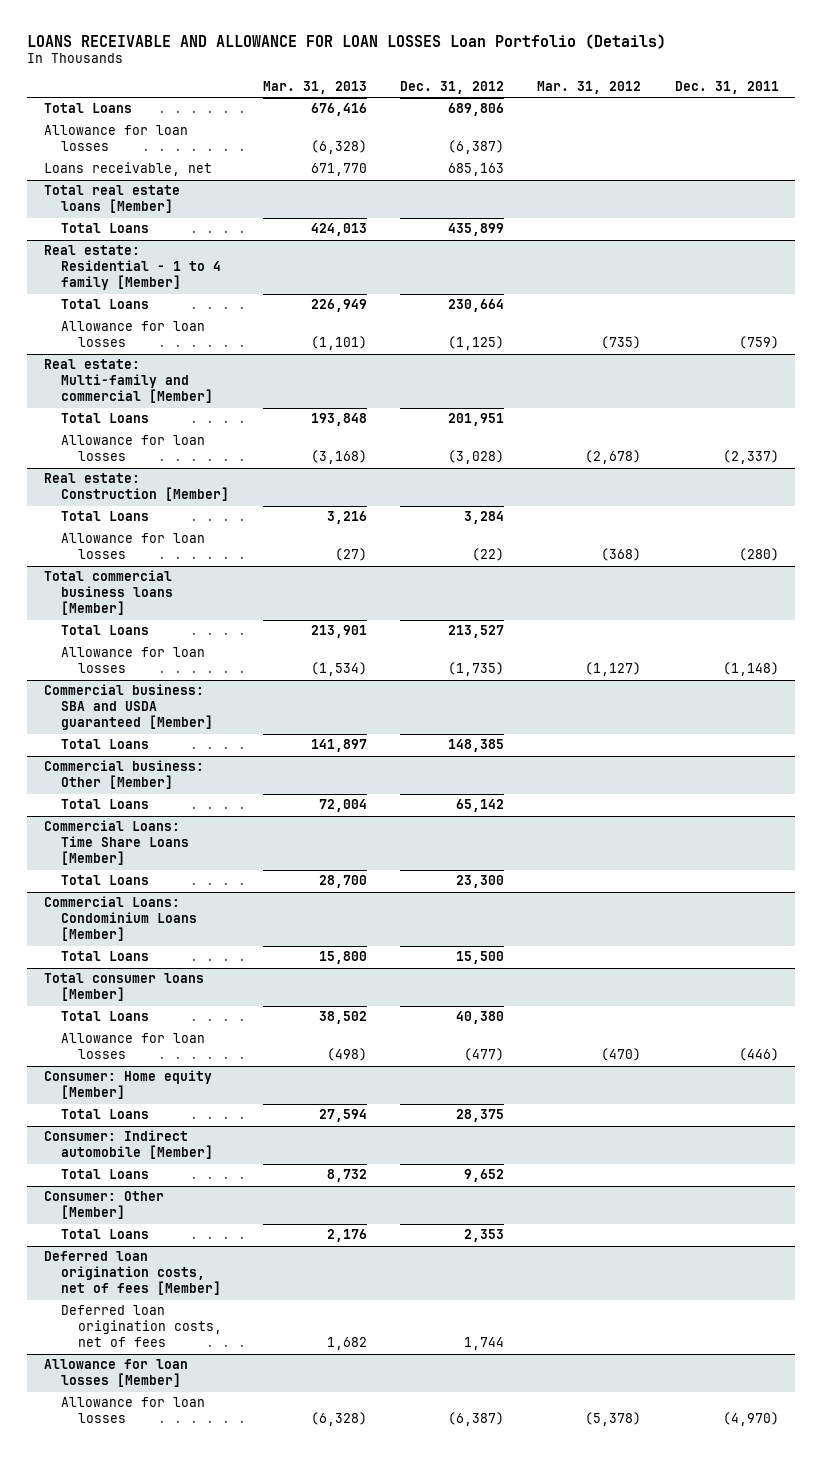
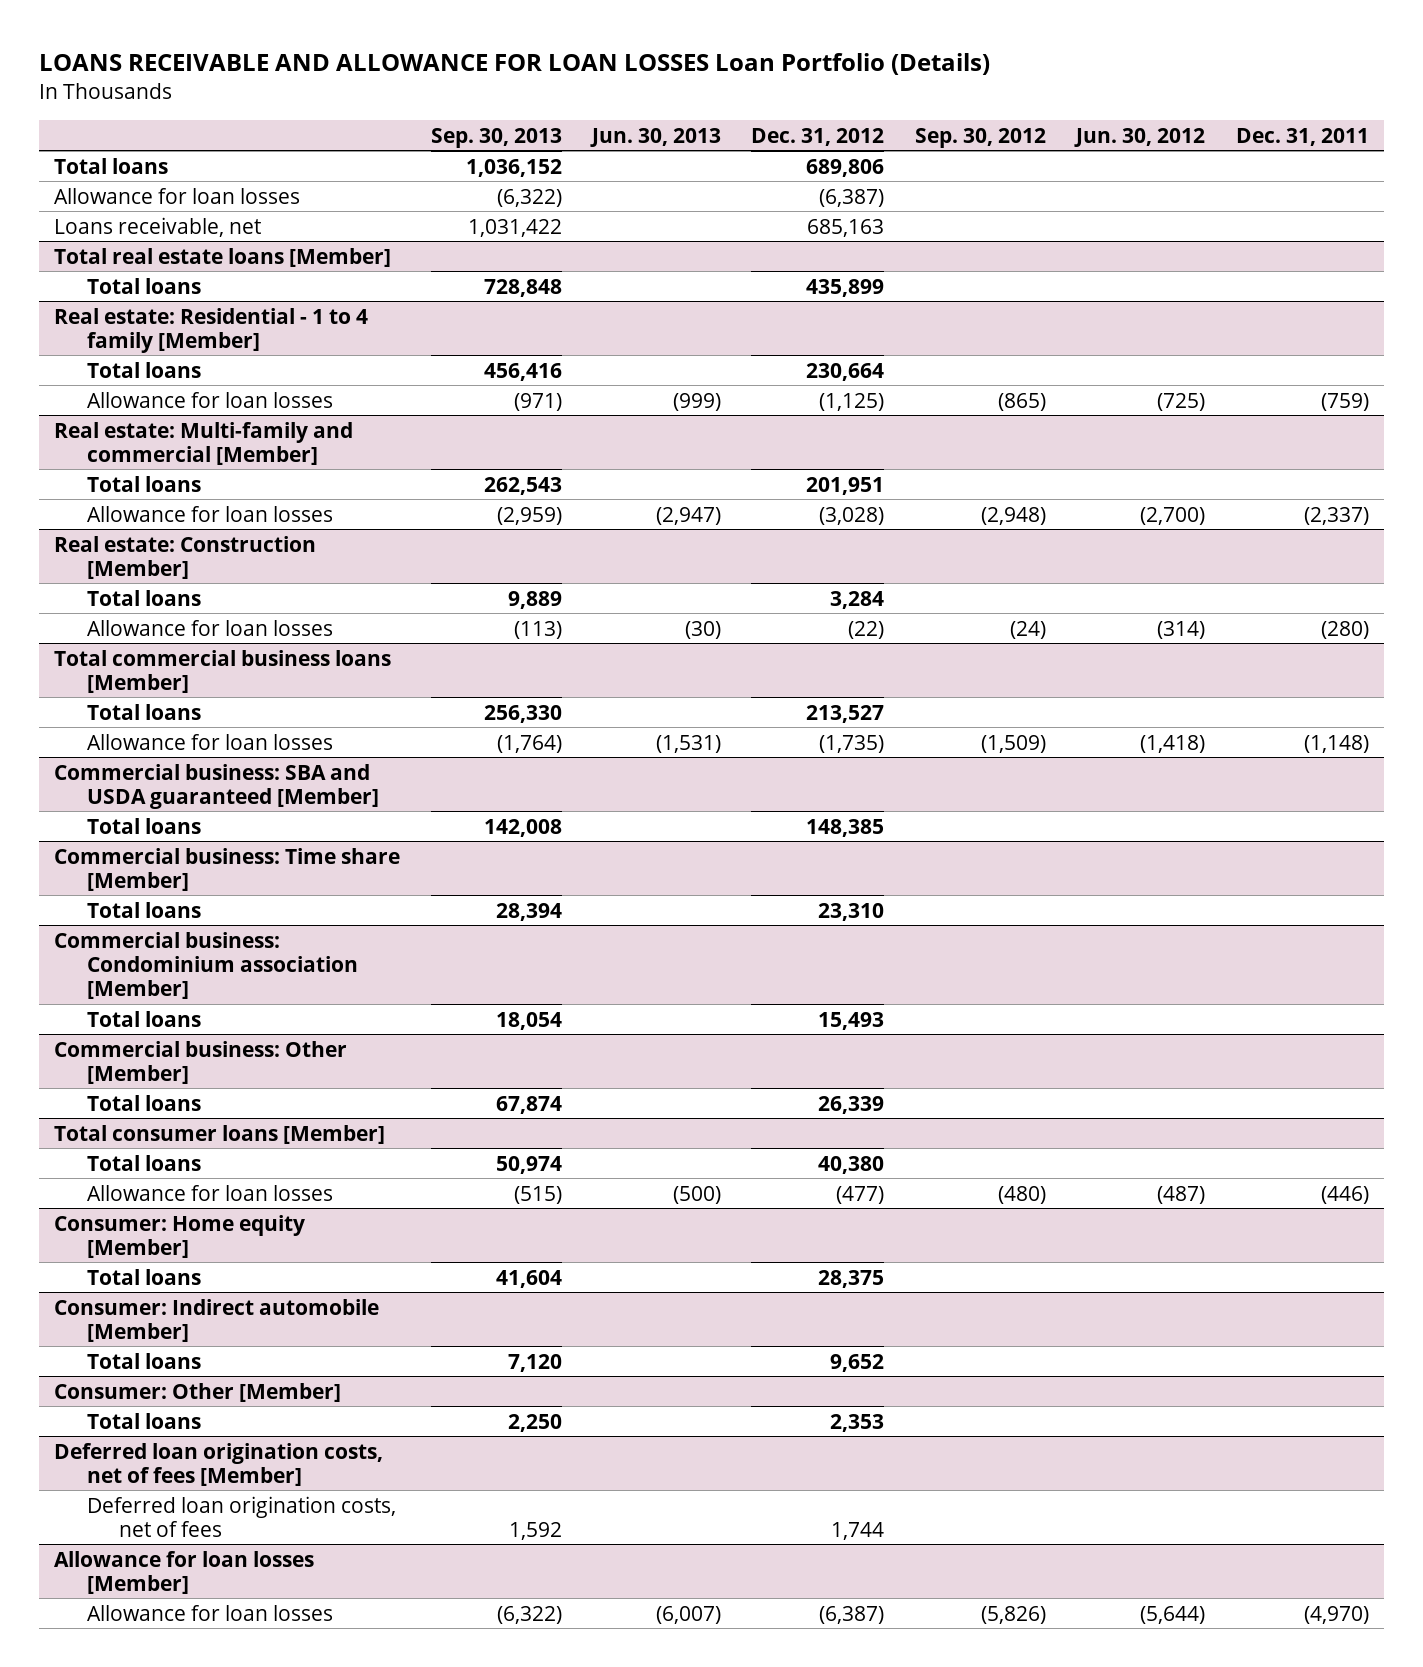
[262,81,367,95] Mar. 31, 2013 -> none
[537,81,642,95] Mar. 31, 2012 -> none
none -> [430,127,562,148] Sep. 30, 2013
none -> [590,127,722,147] Jun. 30, 2013
none -> [914,127,1046,148] Sep. 30, 2012
none -> [1074,127,1206,147] Jun. 30, 2012
[44,103,133,114] Total Loans -> [54,157,169,174] Total loans
[61,223,150,234] Total Loans -> [86,277,201,294] Total loans
[61,299,150,310] Total Loans -> [86,361,201,378] Total loans
[61,413,150,424] Total Loans -> [86,475,201,492] Total loans
[61,511,150,522] Total Loans -> [86,589,201,606] Total loans
[61,625,150,636] Total Loans -> [86,703,201,720] Total loans
[61,739,150,750] Total Loans -> [86,817,201,834] Total loans
none -> [54,847,401,891] Commercial business: Time share [Member]
none -> [86,901,201,918] Total loans
none -> [54,931,358,999] Commercial business: Condominium association [Member]
none -> [86,1010,201,1027] Total loans
[44,820,190,866] Commercial Loans: Time Share Loans [Member] -> none
[61,875,150,886] Total Loans -> none
[44,896,198,942] Commercial Loans: Condominium Loans [Member] -> none
[61,951,150,962] Total Loans -> none
[61,799,150,810] Total Loans -> [86,1094,201,1111] Total loans
[456,799,505,813] 65,142 -> [818,1095,885,1114] 26,339
[61,1011,150,1022] Total Loans -> [86,1154,201,1171] Total loans
[61,1109,150,1120] Total Loans -> [86,1268,201,1285] Total loans
[61,1169,150,1180] Total Loans -> [86,1352,201,1369] Total loans
[61,1229,150,1240] Total Loans -> [86,1412,201,1429] Total loans

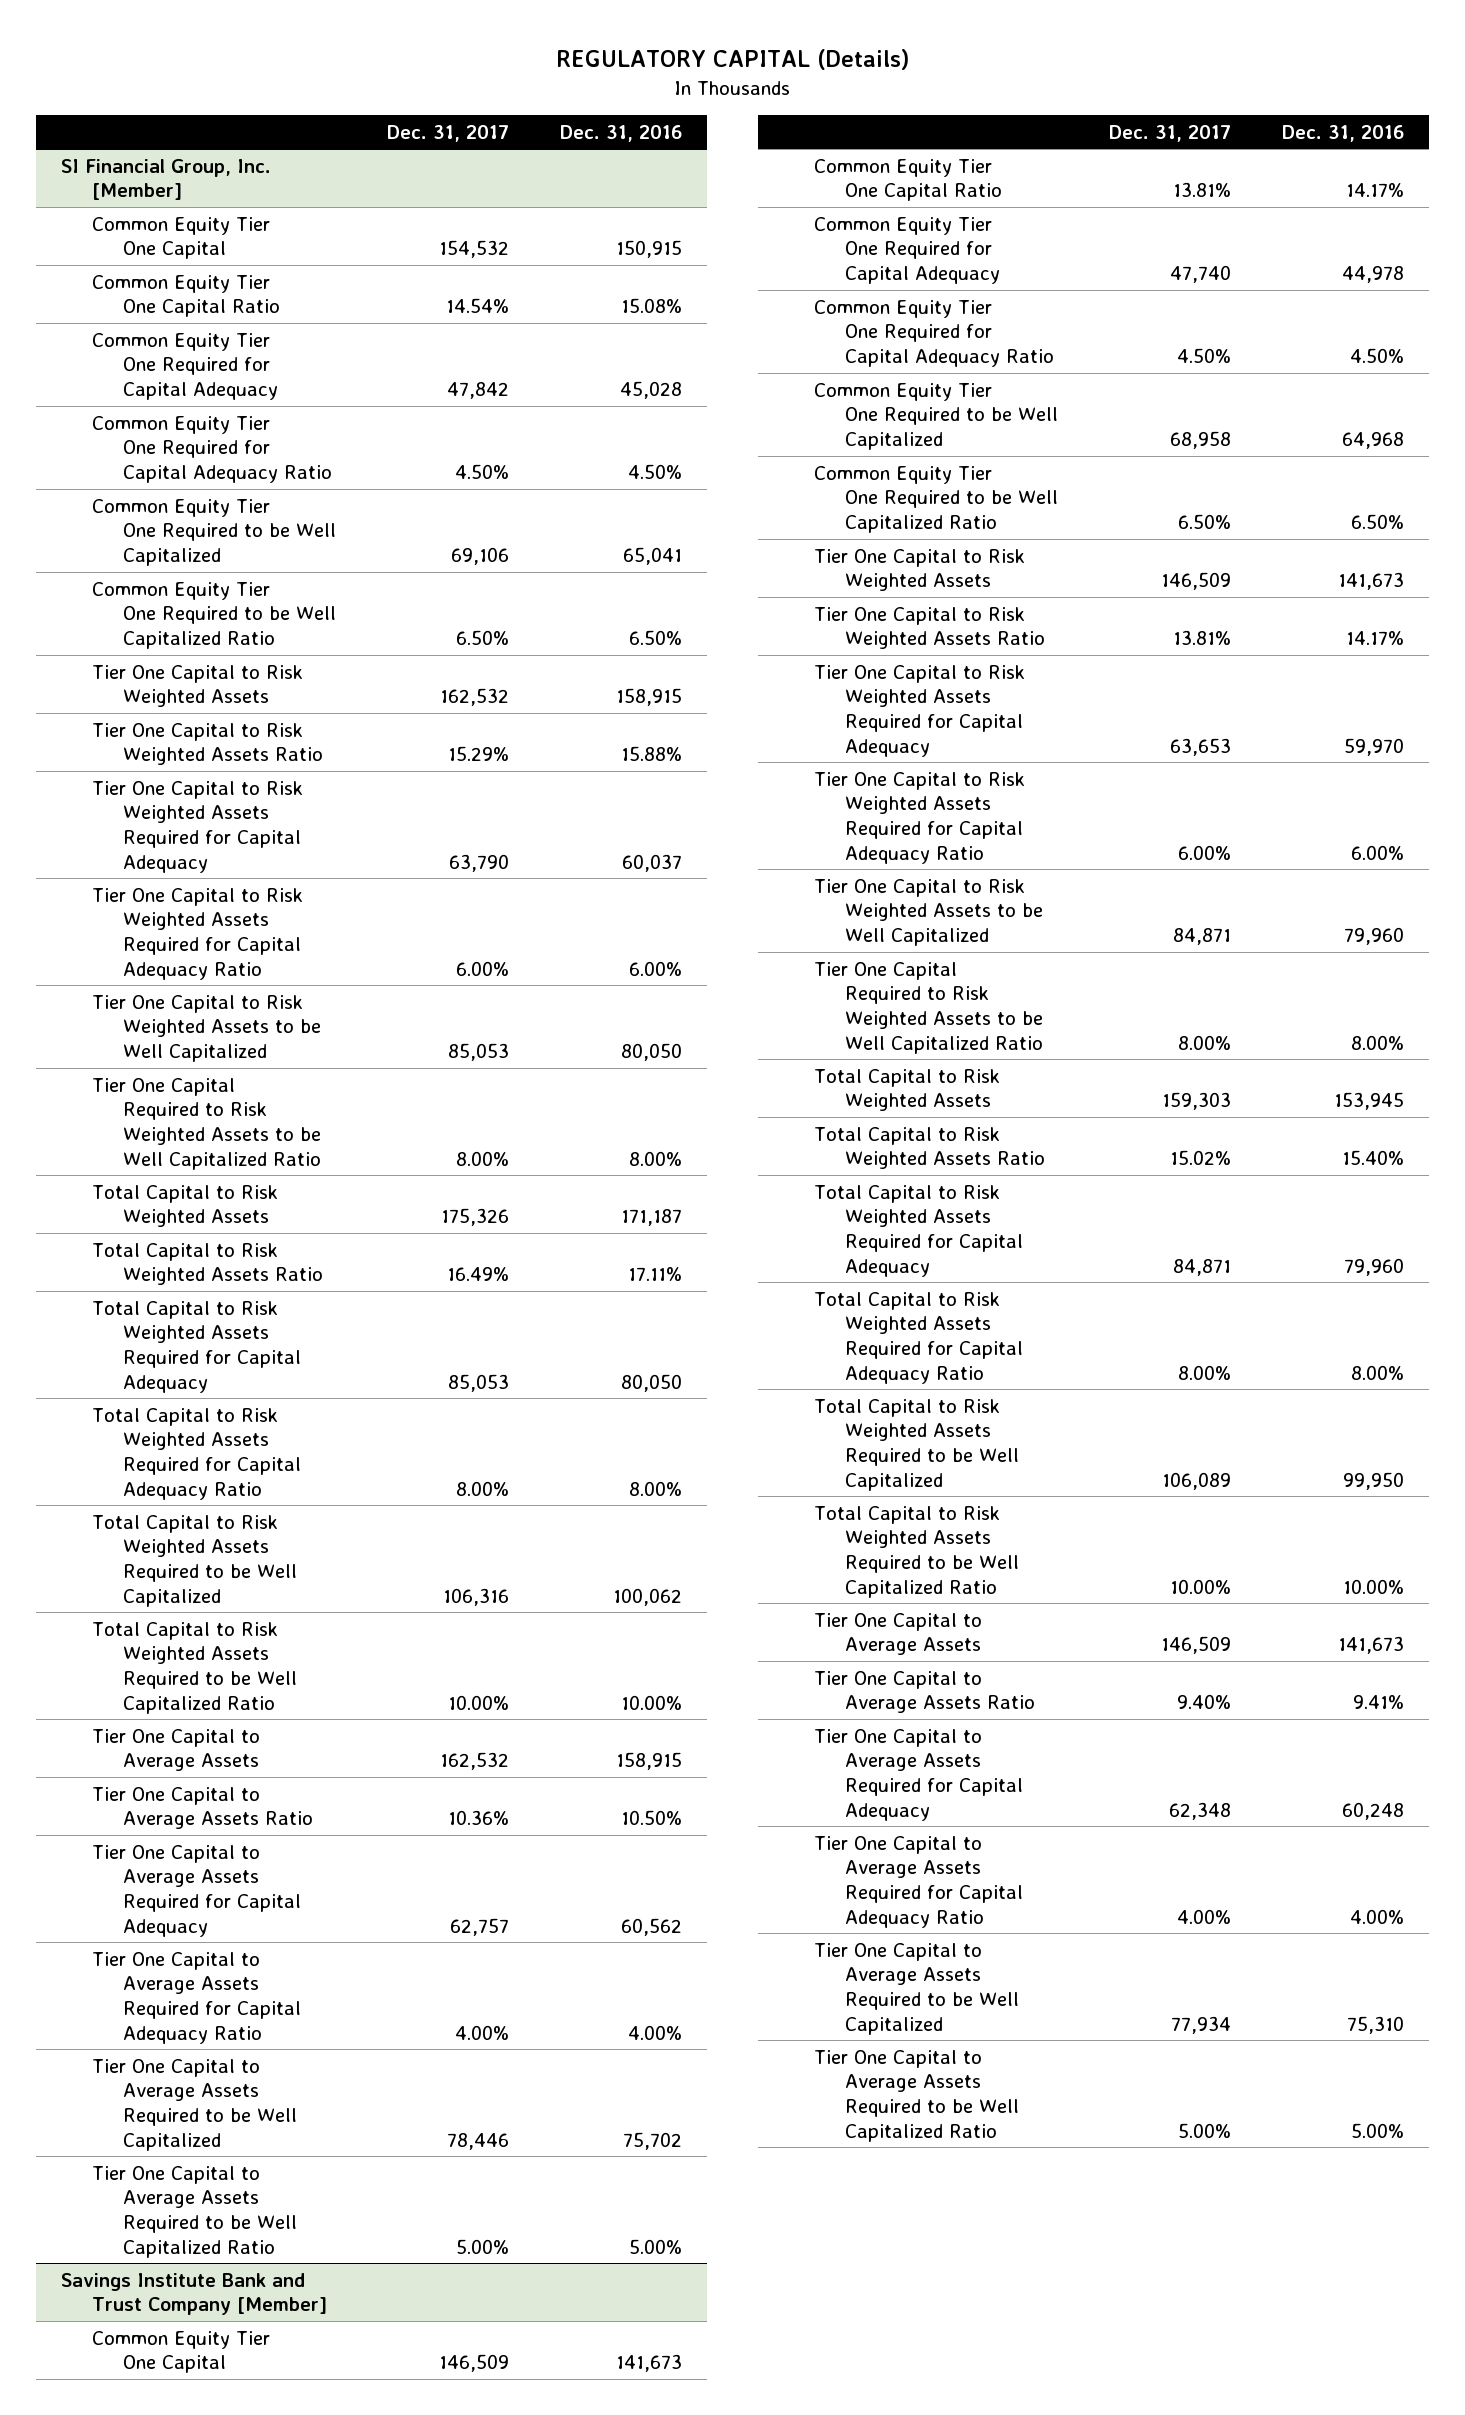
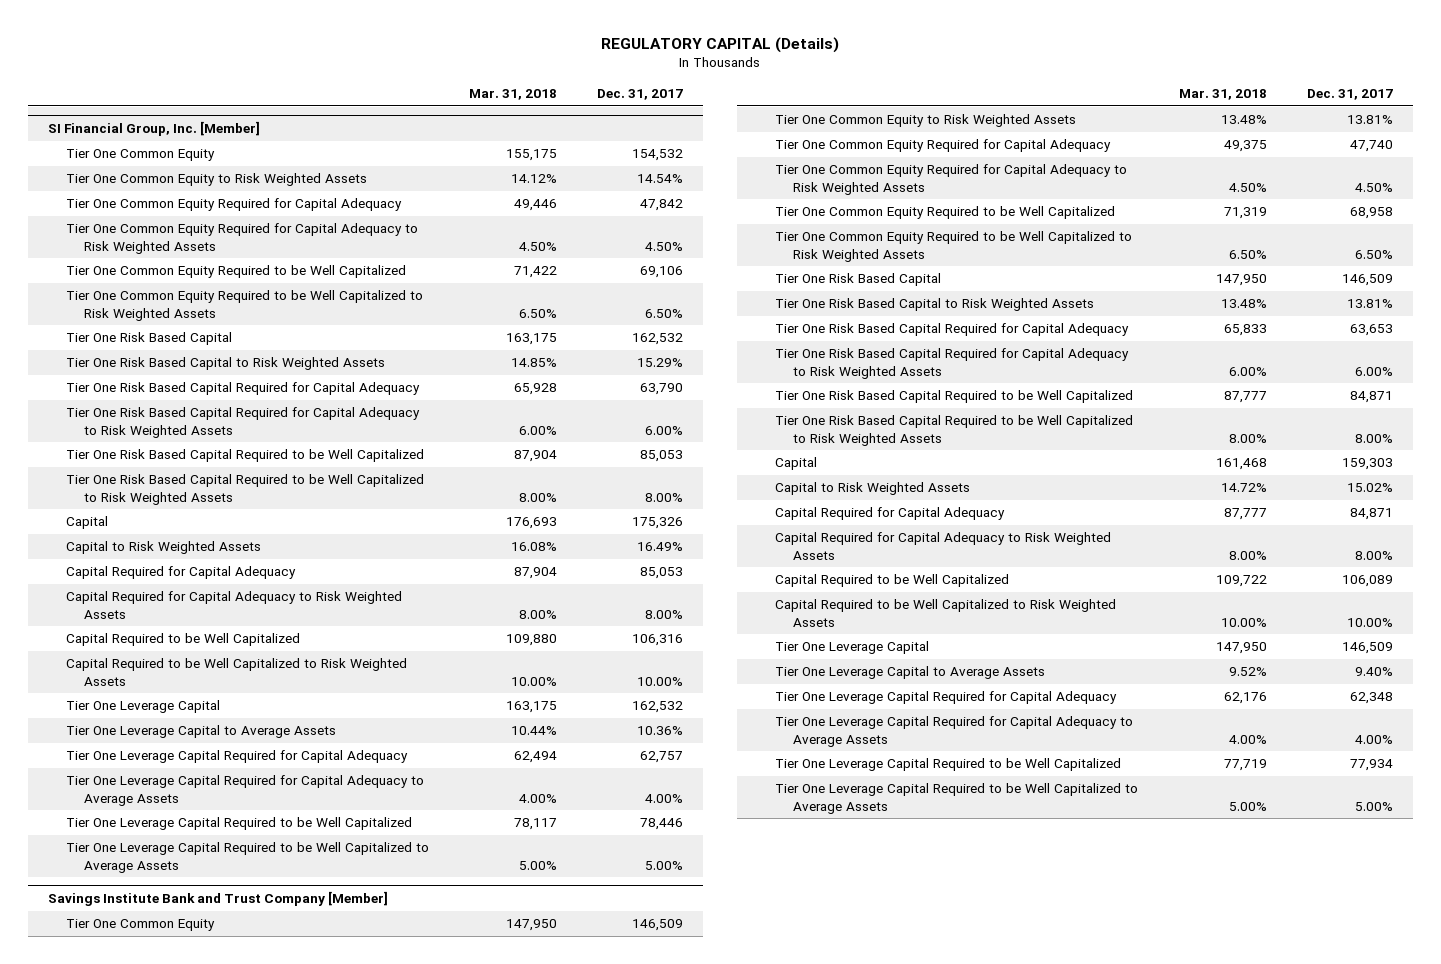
[559,124,682,142] Dec. 31, 2016 -> none
none -> [468,89,557,101] Mar. 31, 2018
[92,216,271,260] Common Equity Tier One Capital -> [65,149,215,162] Tier One Common Equity
[92,274,281,318] Common Equity Tier One Capital Ratio -> [65,173,367,187] Tier One Common Equity to Risk Weighted Assets
[92,332,279,400] Common Equity Tier One Required for Capital Adequacy -> [65,198,402,212] Tier One Common Equity Required for Capital Adequacy
[92,415,333,483] Common Equity Tier One Required for Capital Adequacy Ratio -> [65,223,418,254] Tier One Common Equity Required for Capital Adequacy to Risk Weighted Assets
[92,498,337,566] Common Equity Tier One Required to be Well Capitalized -> [65,265,406,279] Tier One Common Equity Required to be Well Capitalized
[92,581,337,649] Common Equity Tier One Required to be Well Capitalized Ratio -> [65,290,423,321] Tier One Common Equity Required to be Well Capitalized to Risk Weighted Assets
[92,664,304,708] Tier One Capital to Risk Weighted Assets -> [65,332,232,346] Tier One Risk Based Capital
[92,722,324,766] Tier One Capital to Risk Weighted Assets Ratio -> [65,357,385,371] Tier One Risk Based Capital to Risk Weighted Assets
[92,780,304,873] Tier One Capital to Risk Weighted Assets Required for Capital Adequacy -> [65,382,420,396] Tier One Risk Based Capital Required for Capital Adequacy
[92,887,304,980] Tier One Capital to Risk Weighted Assets Required for Capital Adequacy Ratio -> [65,407,420,438] Tier One Risk Based Capital Required for Capital Adequacy to Risk Weighted Assets
[92,994,322,1062] Tier One Capital to Risk Weighted Assets to be Well Capitalized -> [65,449,424,463] Tier One Risk Based Capital Required to be Well Capitalized
[92,1077,322,1170] Tier One Capital Required to Risk Weighted Assets to be Well Capitalized Ratio -> [65,474,424,505] Tier One Risk Based Capital Required to be Well Capitalized to Risk Weighted Assets
[92,1184,279,1228] Total Capital to Risk Weighted Assets -> [65,516,108,530] Capital
[92,1242,324,1286] Total Capital to Risk Weighted Assets Ratio -> [65,541,261,555] Capital to Risk Weighted Assets
[92,1300,302,1393] Total Capital to Risk Weighted Assets Required for Capital Adequacy -> [65,566,296,580] Capital Required for Capital Adequacy
[92,1407,302,1500] Total Capital to Risk Weighted Assets Required for Capital Adequacy Ratio -> [65,591,402,619] Capital Required for Capital Adequacy to Risk Weighted Assets
[92,1514,298,1607] Total Capital to Risk Weighted Assets Required to be Well Capitalized -> [65,633,300,647] Capital Required to be Well Capitalized
[92,1621,298,1714] Total Capital to Risk Weighted Assets Required to be Well Capitalized Ratio -> [65,658,407,686] Capital Required to be Well Capitalized to Risk Weighted Assets
[92,1728,261,1772] Tier One Capital to Average Assets -> [65,700,220,714] Tier One Leverage Capital
[92,1786,314,1830] Tier One Capital to Average Assets Ratio -> [65,725,336,739] Tier One Leverage Capital to Average Assets
[92,1844,302,1937] Tier One Capital to Average Assets Required for Capital Adequacy -> [65,750,408,764] Tier One Leverage Capital Required for Capital Adequacy
[92,1951,302,2044] Tier One Capital to Average Assets Required for Capital Adequacy Ratio -> [65,775,424,806] Tier One Leverage Capital Required for Capital Adequacy to Average Assets
[92,2058,298,2151] Tier One Capital to Average Assets Required to be Well Capitalized -> [65,817,412,831] Tier One Leverage Capital Required to be Well Capitalized
[92,2165,298,2258] Tier One Capital to Average Assets Required to be Well Capitalized Ratio -> [65,842,429,873] Tier One Leverage Capital Required to be Well Capitalized to Average Assets
[92,2330,271,2374] Common Equity Tier One Capital -> [65,919,215,932] Tier One Common Equity
[814,158,1002,202] Common Equity Tier One Capital Ratio -> [775,114,1077,128] Tier One Common Equity to Risk Weighted Assets
[814,216,1000,284] Common Equity Tier One Required for Capital Adequacy -> [775,139,1112,153] Tier One Common Equity Required for Capital Adequacy
[814,299,1054,367] Common Equity Tier One Required for Capital Adequacy Ratio -> [775,164,1128,195] Tier One Common Equity Required for Capital Adequacy to Risk Weighted Assets
[814,382,1058,450] Common Equity Tier One Required to be Well Capitalized -> [775,206,1116,220] Tier One Common Equity Required to be Well Capitalized
[814,465,1058,533] Common Equity Tier One Required to be Well Capitalized Ratio -> [775,231,1133,262] Tier One Common Equity Required to be Well Capitalized to Risk Weighted Assets
[814,548,1026,592] Tier One Capital to Risk Weighted Assets -> [775,273,942,287] Tier One Risk Based Capital
[814,606,1045,650] Tier One Capital to Risk Weighted Assets Ratio -> [775,298,1095,312] Tier One Risk Based Capital to Risk Weighted Assets
[814,664,1026,757] Tier One Capital to Risk Weighted Assets Required for Capital Adequacy -> [775,323,1130,337] Tier One Risk Based Capital Required for Capital Adequacy
[814,771,1026,864] Tier One Capital to Risk Weighted Assets Required for Capital Adequacy Ratio -> [775,348,1130,379] Tier One Risk Based Capital Required for Capital Adequacy to Risk Weighted Assets
[814,878,1043,946] Tier One Capital to Risk Weighted Assets to be Well Capitalized -> [775,390,1134,404] Tier One Risk Based Capital Required to be Well Capitalized
[814,961,1043,1054] Tier One Capital Required to Risk Weighted Assets to be Well Capitalized Ratio -> [775,415,1134,446] Tier One Risk Based Capital Required to be Well Capitalized to Risk Weighted Assets
[814,1068,1001,1112] Total Capital to Risk Weighted Assets -> [775,457,818,471] Capital
[814,1126,1045,1170] Total Capital to Risk Weighted Assets Ratio -> [775,482,971,496] Capital to Risk Weighted Assets
[814,1184,1023,1277] Total Capital to Risk Weighted Assets Required for Capital Adequacy -> [775,507,1006,521] Capital Required for Capital Adequacy
[814,1291,1023,1384] Total Capital to Risk Weighted Assets Required for Capital Adequacy Ratio -> [775,532,1112,560] Capital Required for Capital Adequacy to Risk Weighted Assets
[814,1398,1019,1491] Total Capital to Risk Weighted Assets Required to be Well Capitalized -> [775,574,1010,588] Capital Required to be Well Capitalized
[814,1505,1019,1598] Total Capital to Risk Weighted Assets Required to be Well Capitalized Ratio -> [775,599,1117,627] Capital Required to be Well Capitalized to Risk Weighted Assets
[814,1612,983,1656] Tier One Capital to Average Assets -> [775,641,930,655] Tier One Leverage Capital
[814,1670,1035,1714] Tier One Capital to Average Assets Ratio -> [775,666,1046,680] Tier One Leverage Capital to Average Assets
[814,1728,1023,1821] Tier One Capital to Average Assets Required for Capital Adequacy -> [775,691,1118,705] Tier One Leverage Capital Required for Capital Adequacy
[814,1835,1023,1928] Tier One Capital to Average Assets Required for Capital Adequacy Ratio -> [775,716,1134,747] Tier One Leverage Capital Required for Capital Adequacy to Average Assets
[814,1942,1019,2035] Tier One Capital to Average Assets Required to be Well Capitalized -> [775,758,1122,772] Tier One Leverage Capital Required to be Well Capitalized
[814,2049,1019,2142] Tier One Capital to Average Assets Required to be Well Capitalized Ratio -> [775,783,1139,814] Tier One Leverage Capital Required to be Well Capitalized to Average Assets

